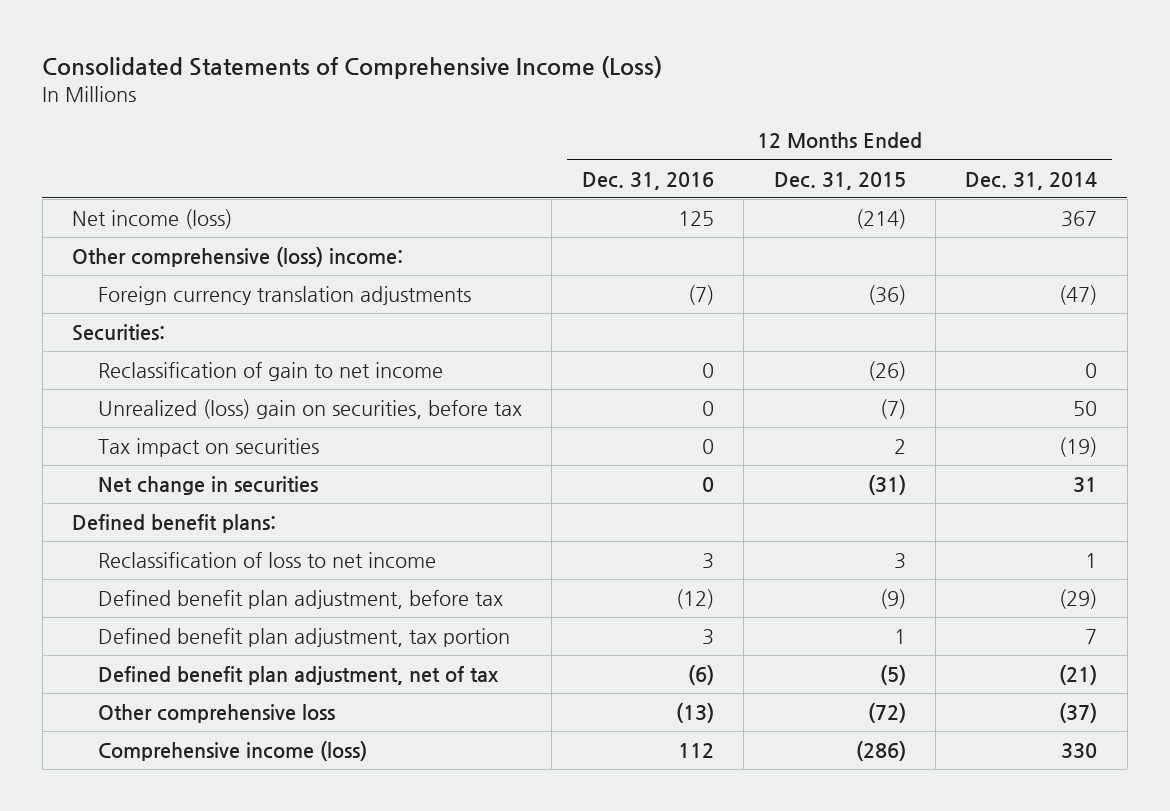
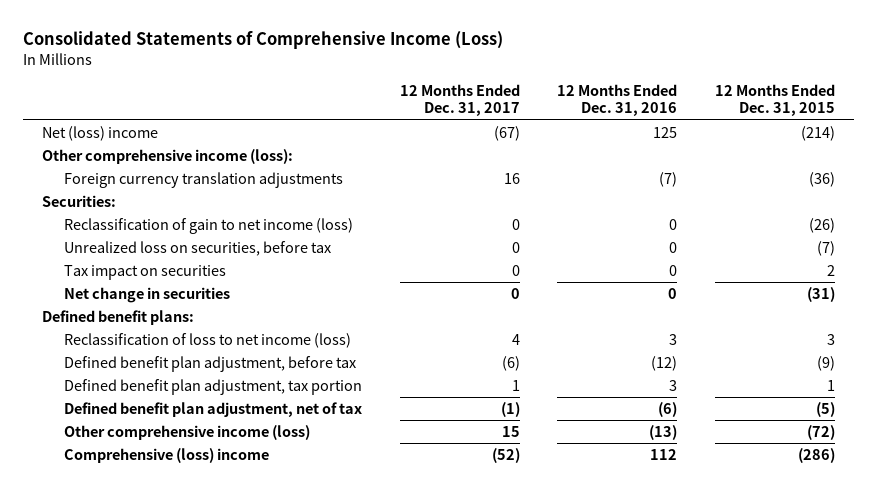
[965,171,1098,190] Dec. 31, 2014 -> none
none -> [399,84,520,117] 12 Months Ended Dec. 31, 2017
[72,209,233,230] Net income (loss) -> [41,125,158,141] Net (loss) income
[72,247,404,268] Other comprehensive (loss) income: -> [41,148,293,164] Other comprehensive income (loss):
[98,362,444,382] Reclassification of gain to net income -> [64,217,354,234] Reclassification of gain to net income (loss)
[98,399,523,420] Unrealized (loss) gain on securities, before tax -> [64,240,332,256] Unrealized loss on securities, before tax
[98,552,437,569] Reclassification of loss to net income -> [64,332,352,348] Reclassification of loss to net income (loss)
[98,704,336,724] Other comprehensive loss -> [64,424,311,440] Other comprehensive income (loss)
[98,741,368,762] Comprehensive income (loss) -> [64,447,270,463] Comprehensive (loss) income

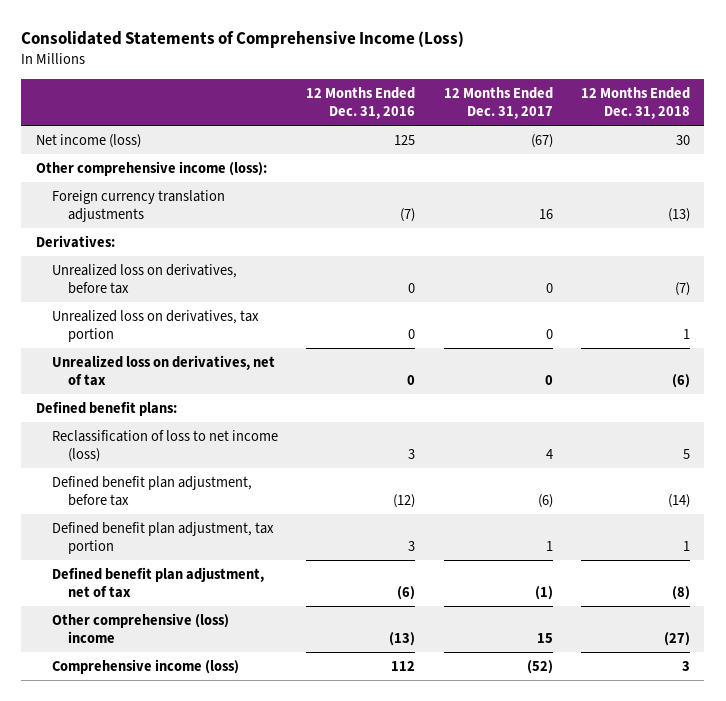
[715,84,836,117] 12 Months Ended Dec. 31, 2015 -> none
none -> [580,86,690,119] 12 Months Ended Dec. 31, 2018
[41,125,158,141] Net (loss) income -> [35,133,141,148] Net income (loss)
[64,217,354,234] Reclassification of gain to net income (loss) -> none
[41,194,116,207] Securities: -> [35,234,115,248] Derivatives:
[64,240,332,256] Unrealized loss on securities, before tax -> [51,263,237,295] Unrealized loss on derivatives, before tax
[64,264,227,280] Tax impact on securities -> [51,309,259,343] Unrealized loss on derivatives, tax portion
[64,286,231,303] Net change in securities -> [51,354,275,387] Unrealized loss on derivatives, net of tax
[64,424,311,440] Other comprehensive income (loss) -> [51,612,229,644] Other comprehensive (loss) income
[64,447,270,463] Comprehensive (loss) income -> [51,658,239,674] Comprehensive income (loss)

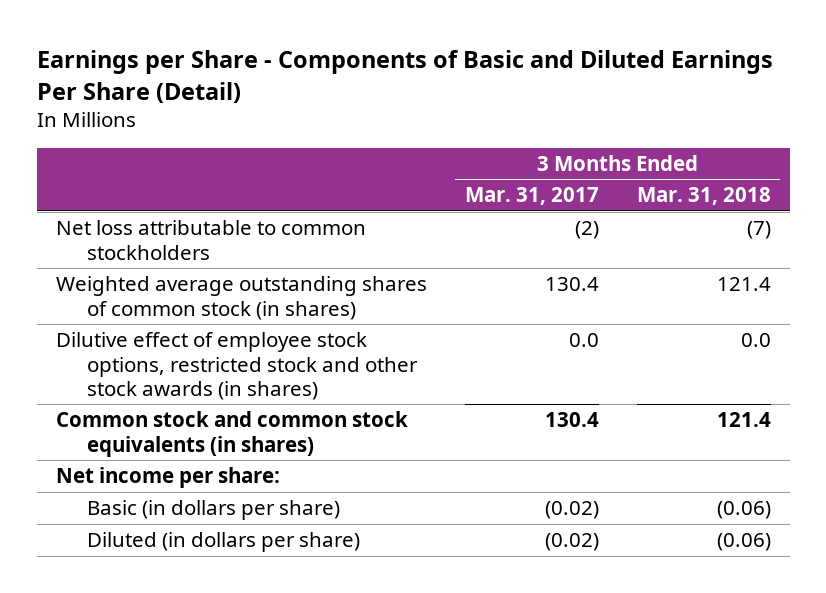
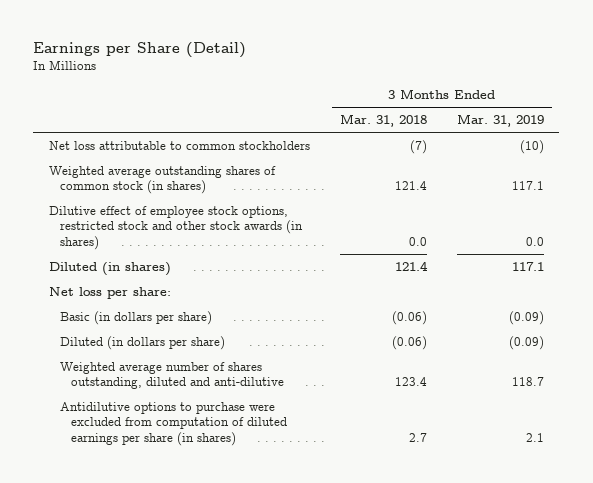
[36,50,773,103] Earnings per Share - Components of Basic and Diluted Earnings Per Share (Detail) -> [33,41,247,58] Earnings per Share (Detail)
[464,187,599,206] Mar. 31, 2017 -> none
none -> [457,113,545,127] Mar. 31, 2019
[55,411,408,457] Common stock and common stock equivalents (in shares) -> [48,261,171,276] Diluted (in shares)
[55,467,280,489] Net income per share: -> [48,286,171,299] Net loss per share:
none -> [59,361,285,390] Weighted average number of shares outstanding, diluted and anti-dilutive
none -> [59,401,288,446] Antidilutive options to purchase were excluded from computation of diluted earnings per share (in shares)

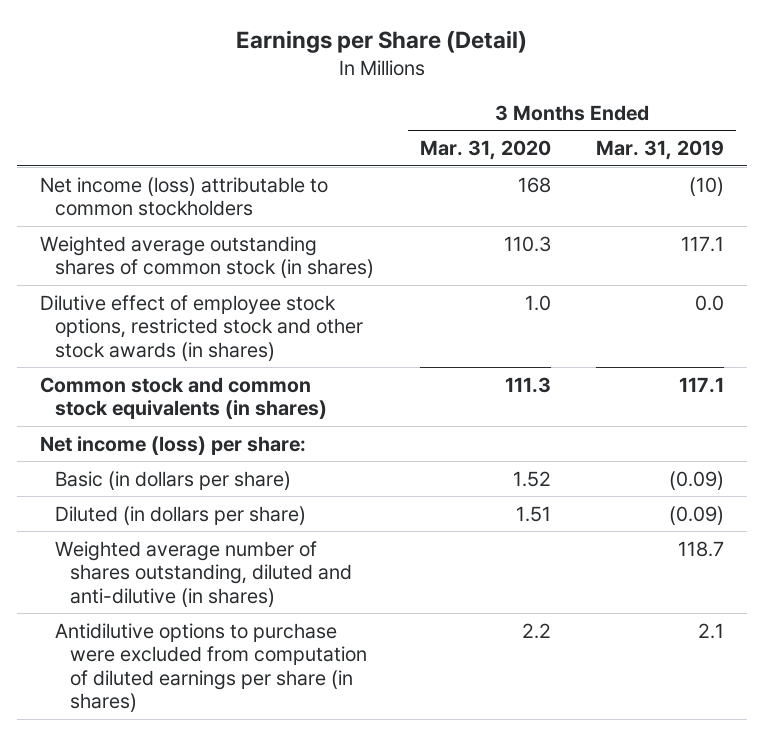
[339,113,427,127] Mar. 31, 2018 -> none
none -> [419,140,551,161] Mar. 31, 2020
[48,140,310,150] Net loss attributable to common stockholders -> [39,176,328,217] Net income (loss) attributable to common stockholders
[48,261,171,276] Diluted (in shares) -> [39,376,327,420] Common stock and common stock equivalents (in shares)
[48,286,171,299] Net loss per share: -> [39,435,306,455] Net income (loss) per share:
[59,361,285,390] Weighted average number of shares outstanding, diluted and anti-dilutive -> [54,540,352,607] Weighted average number of shares outstanding, diluted and anti-dilutive (in shares)

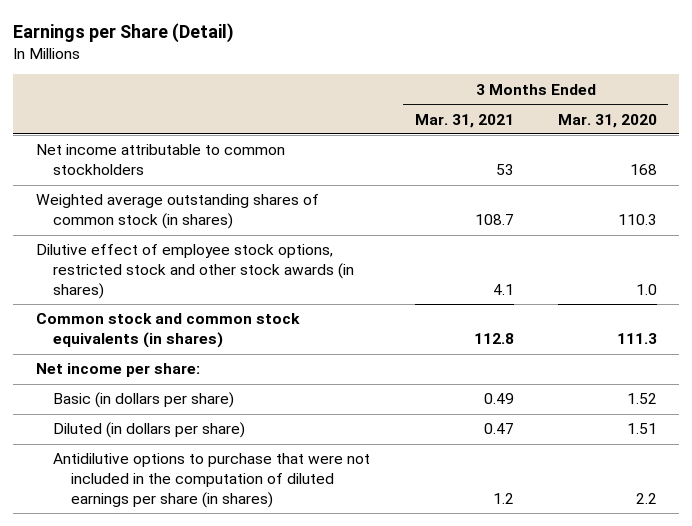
[596,140,725,161] Mar. 31, 2019 -> none
none -> [414,113,514,128] Mar. 31, 2021
[39,176,328,217] Net income (loss) attributable to common stockholders -> [35,144,285,176] Net income attributable to common stockholders
[39,435,306,455] Net income (loss) per share: -> [35,363,200,378] Net income per share:
[54,540,352,607] Weighted average number of shares outstanding, diluted and anti-dilutive (in shares) -> none
[54,622,367,713] Antidilutive options to purchase were excluded from computation of diluted earnings per share (in shares) -> [53,453,371,508] Antidilutive options to purchase that were not included in the computation of diluted earnings per share (in shares)

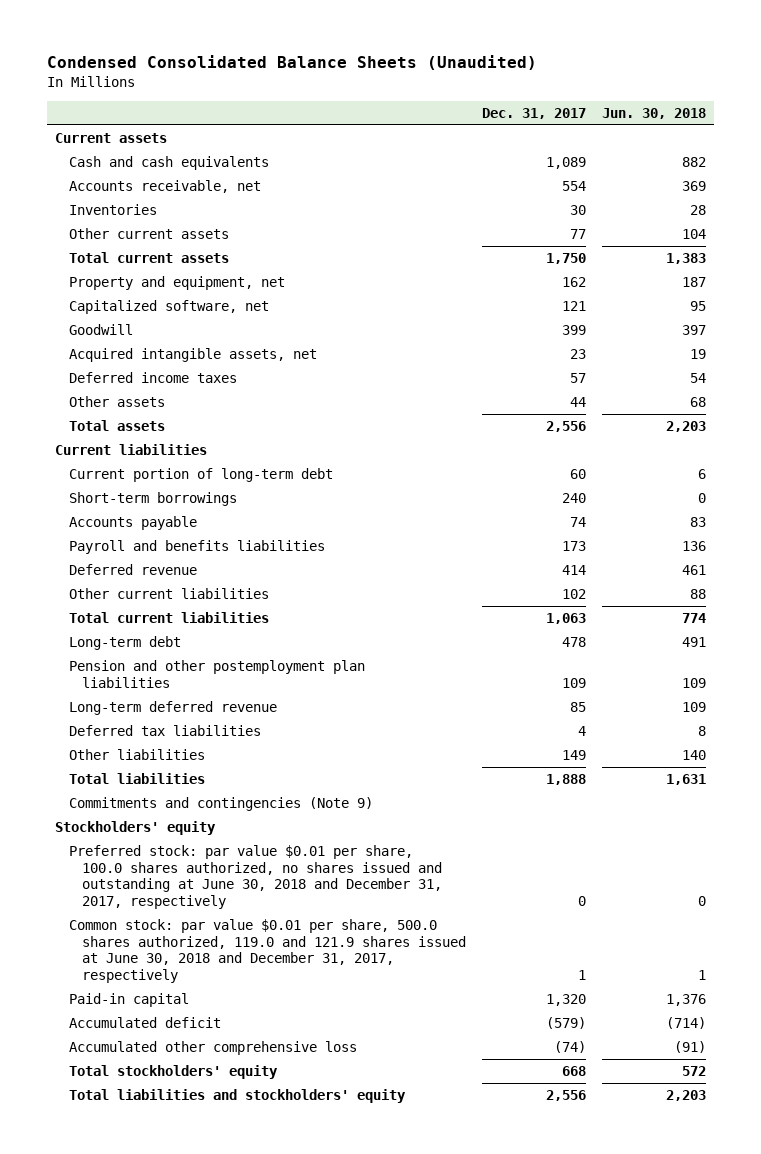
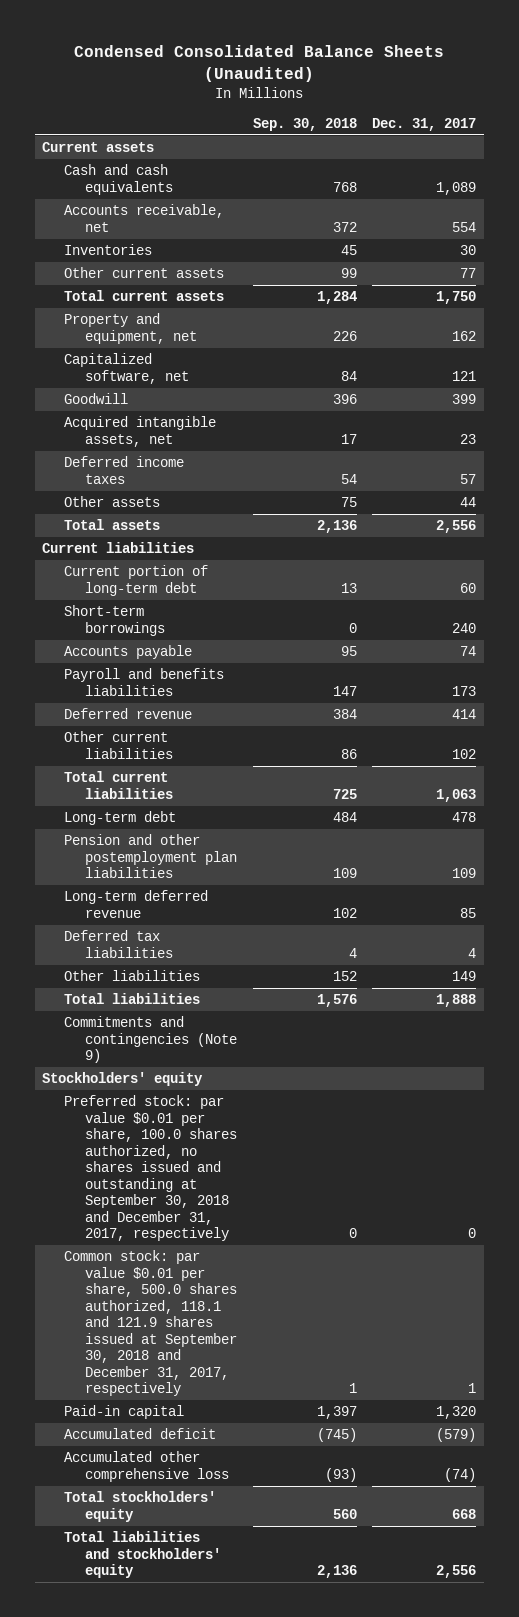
[602,107,707,119] Jun. 30, 2018 -> none
none -> [252,117,357,131] Sep. 30, 2018
[68,844,443,910] Preferred stock: par value $0.01 per share, 100.0 shares authorized, no shares issued and outstanding at June 30, 2018 and December 31, 2017, respectively -> [63,1095,238,1242] Preferred stock: par value $0.01 per share, 100.0 shares authorized, no shares issued and outstanding at September 30, 2018 and December 31, 2017, respectively
[68,918,467,984] Common stock: par value $0.01 per share, 500.0 shares authorized, 119.0 and 121.9 shares issued at June 30, 2018 and December 31, 2017, respectively -> [63,1250,238,1397] Common stock: par value $0.01 per share, 500.0 shares authorized, 118.1 and 121.9 shares issued at September 30, 2018 and December 31, 2017, respectively

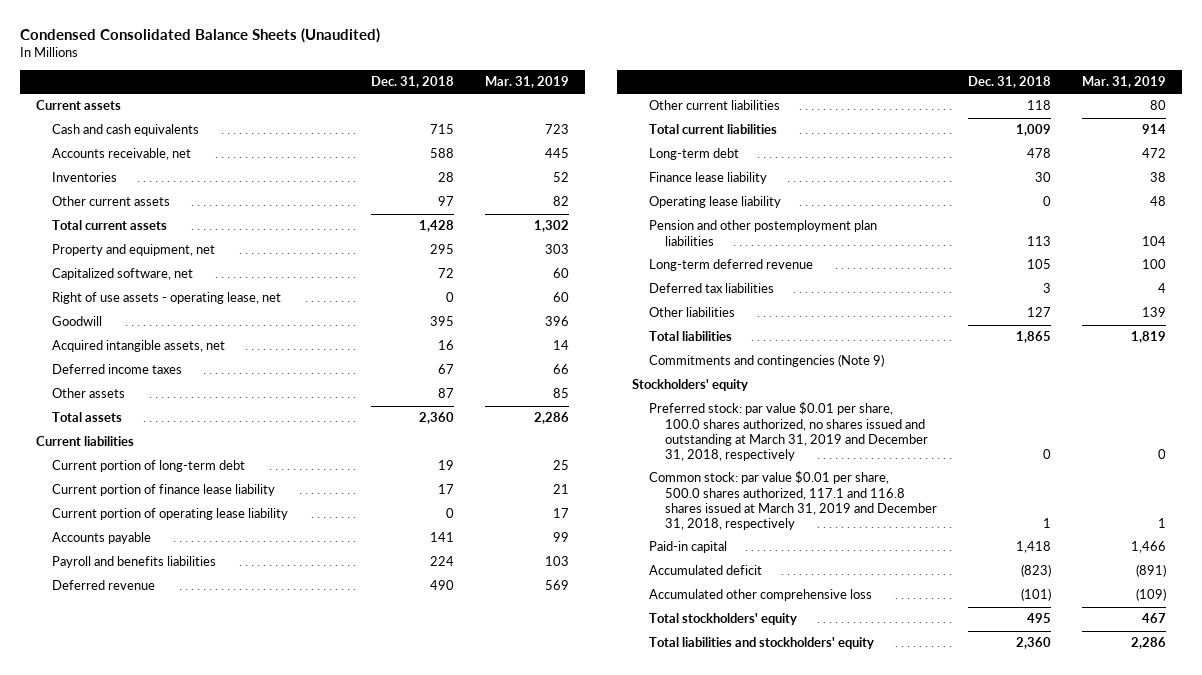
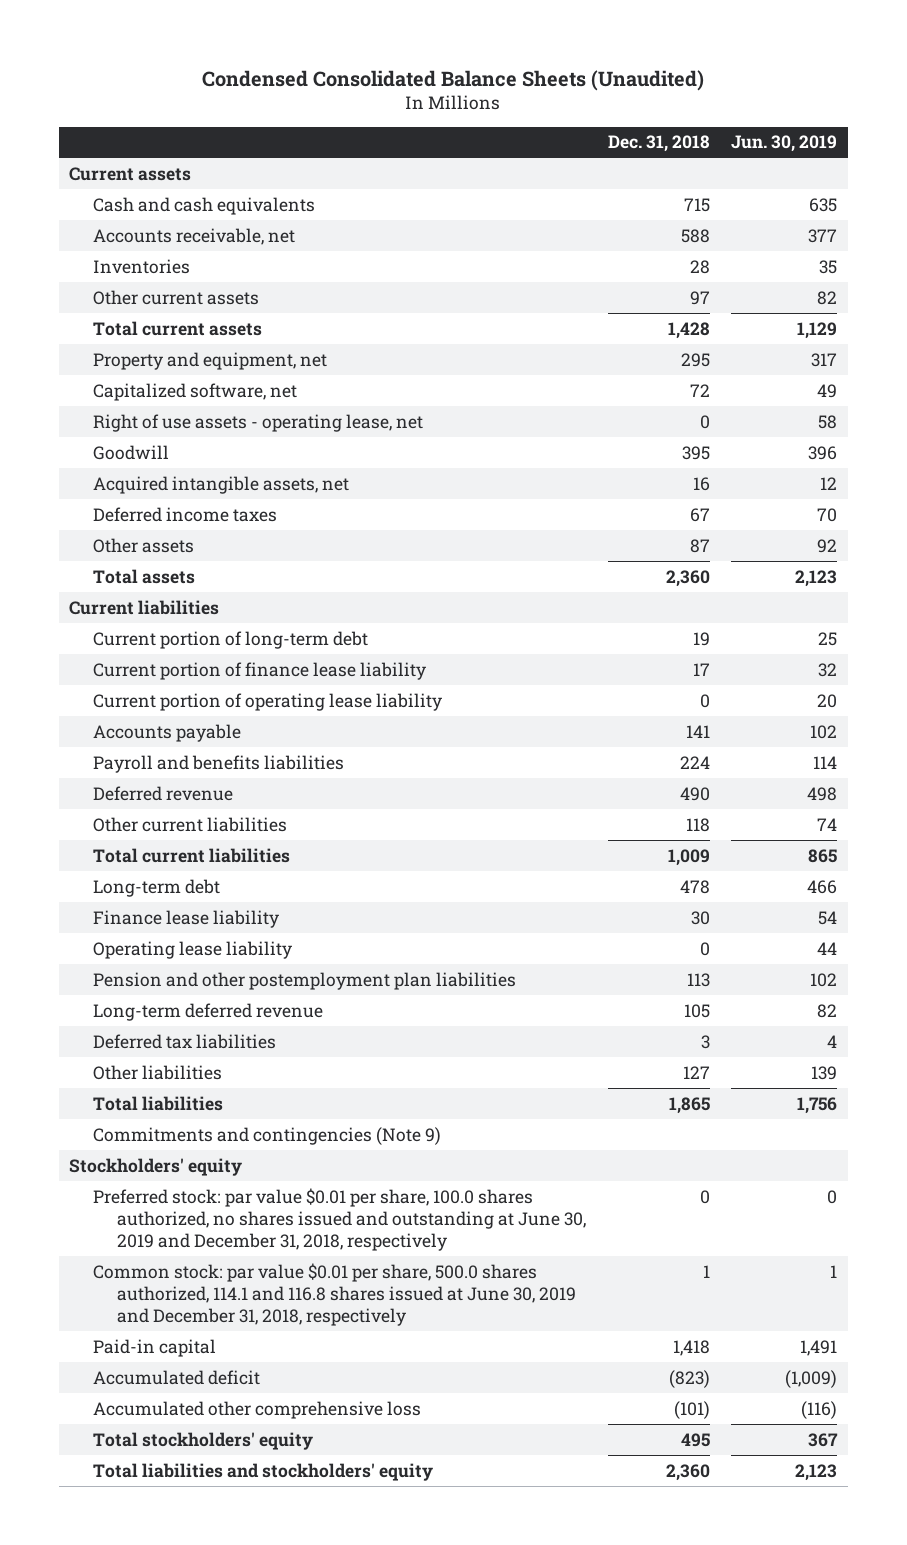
[485,75,570,88] Mar. 31, 2019 -> none
none -> [731,135,838,153] Jun. 30, 2019
[648,402,928,462] Preferred stock: par value $0.01 per share, 100.0 shares authorized, no shares issued and outstanding at March 31, 2019 and December 31, 2018, respectively -> [93,1187,587,1251] Preferred stock: par value $0.01 per share, 100.0 shares authorized, no shares issued and outstanding at June 30, 2019 and December 31, 2018, respectively
[648,471,937,531] Common stock: par value $0.01 per share, 500.0 shares authorized, 117.1 and 116.8 shares issued at March 31, 2019 and December 31, 2018, respectively -> [93,1262,577,1326] Common stock: par value $0.01 per share, 500.0 shares authorized, 114.1 and 116.8 shares issued at June 30, 2019 and December 31, 2018, respectively

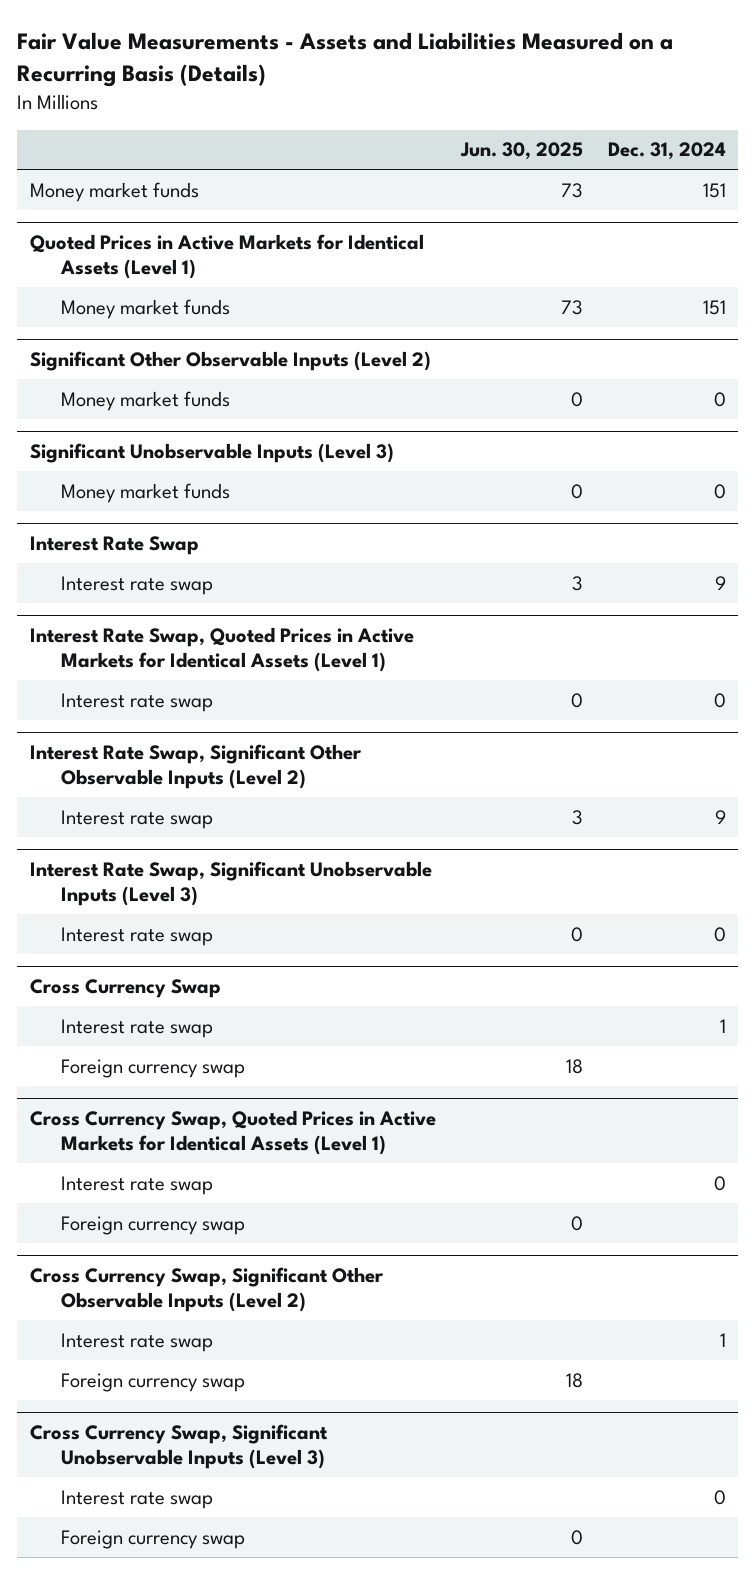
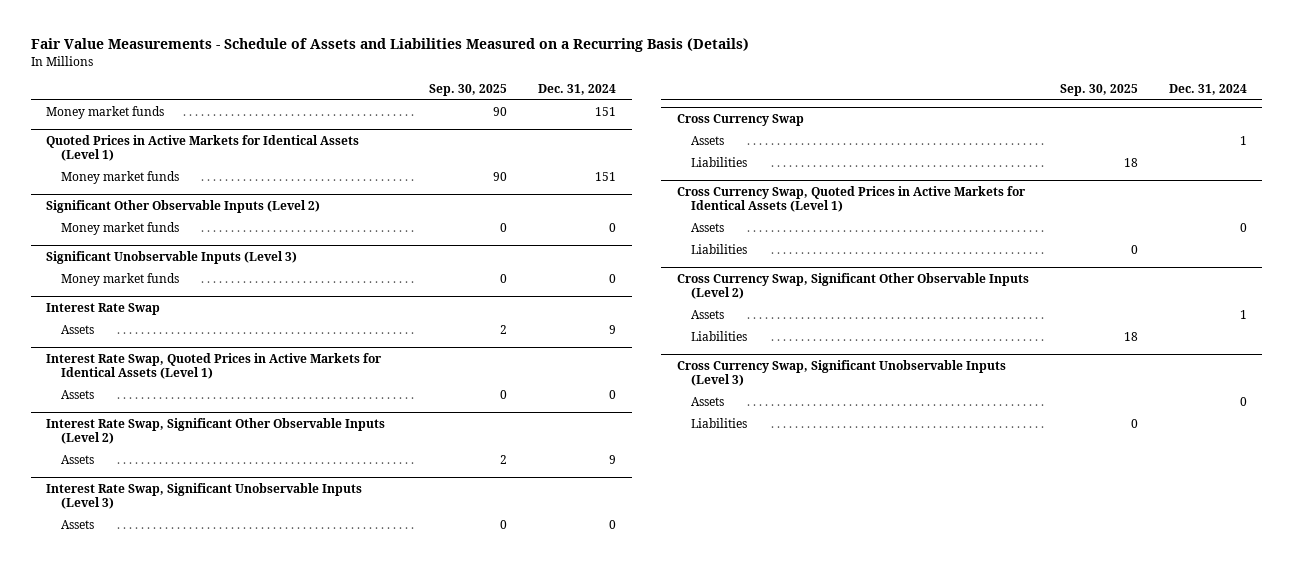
[17,32,674,88] Fair Value Measurements - Assets and Liabilities Measured on a Recurring Basis (Details) -> [30,38,749,53] Fair Value Measurements - Schedule of Assets and Liabilities Measured on a Recurring Basis (Details)
[459,142,583,161] Jun. 30, 2025 -> none
none -> [429,83,508,96] Sep. 30, 2025
[60,575,213,595] Interest rate swap -> [60,325,94,335] Assets
[60,692,213,712] Interest rate swap -> [60,390,94,400] Assets
[60,809,213,829] Interest rate swap -> [60,455,94,465] Assets
[60,926,213,946] Interest rate swap -> [60,520,94,530] Assets
[60,1018,213,1038] Interest rate swap -> [691,136,725,146] Assets
[60,1058,245,1078] Foreign currency swap -> [691,157,748,168] Liabilities
[60,1175,213,1195] Interest rate swap -> [691,223,725,233] Assets
[60,1215,245,1235] Foreign currency swap -> [691,244,748,255] Liabilities
[60,1332,213,1352] Interest rate swap -> [691,310,725,320] Assets
[60,1372,245,1392] Foreign currency swap -> [691,331,748,342] Liabilities
[60,1489,213,1509] Interest rate swap -> [691,397,725,407] Assets
[60,1529,245,1549] Foreign currency swap -> [691,418,748,429] Liabilities

